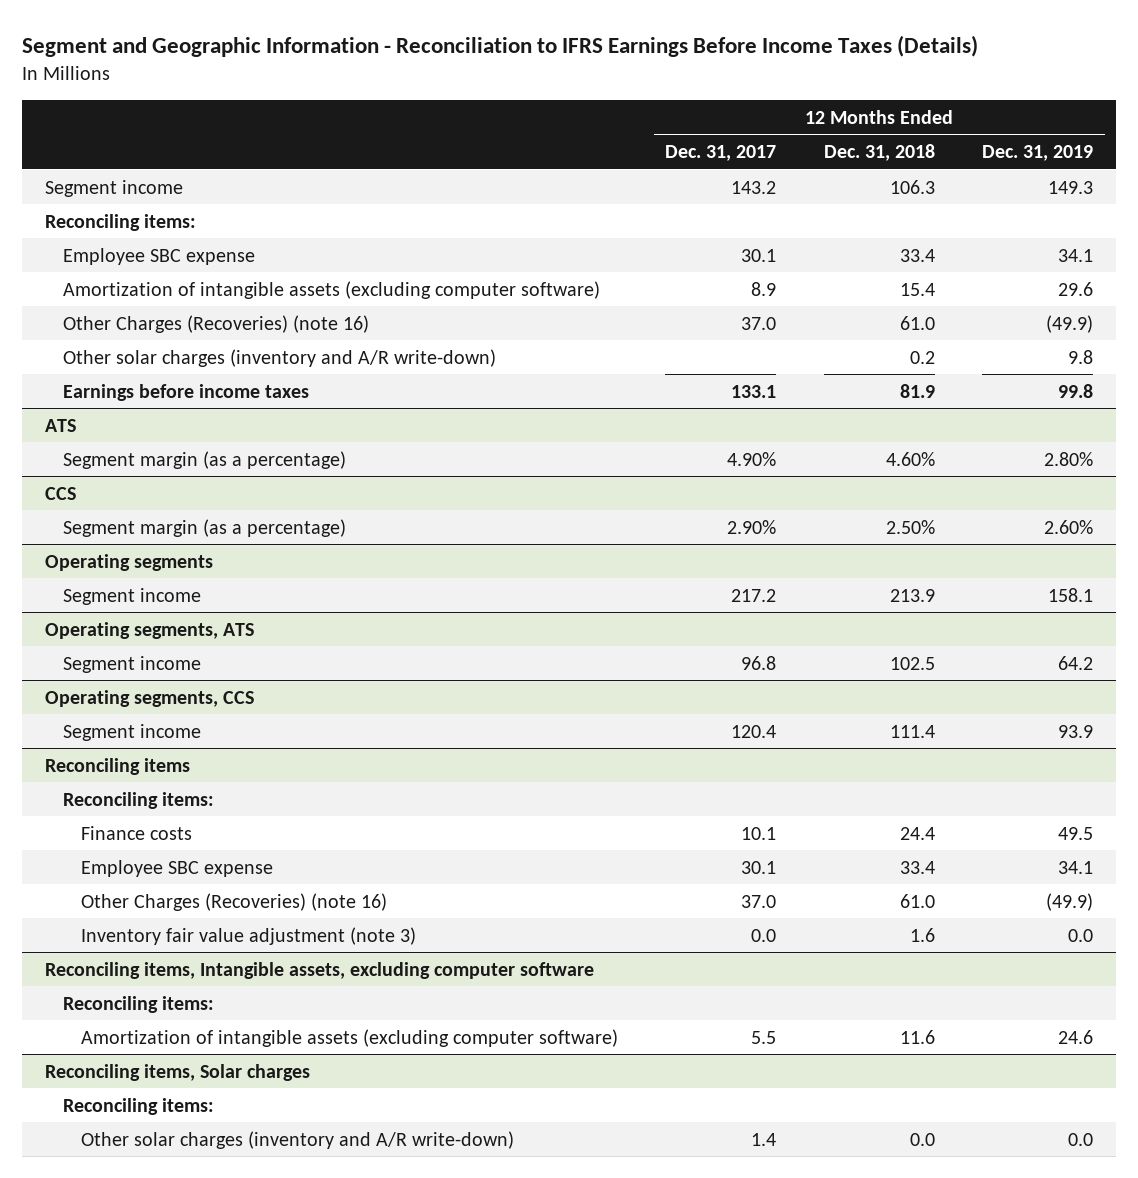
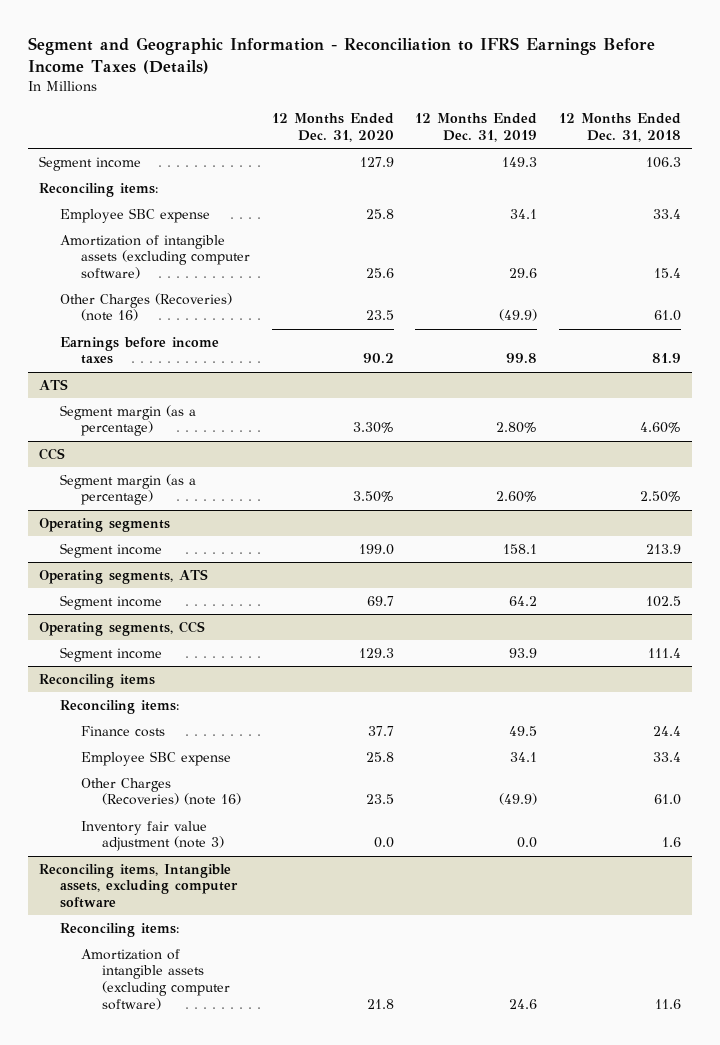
[665,145,777,162] Dec. 31, 2017 -> none
none -> [271,113,394,143] 12 Months Ended Dec. 31, 2020
[63,348,497,367] Other solar charges (inventory and A/R write-down) -> none
[45,1063,311,1081] Reconciling items, Solar charges -> none
[63,1097,215,1115] Reconciling items: -> none
[81,1130,515,1149] Other solar charges (inventory and A/R write-down) -> none

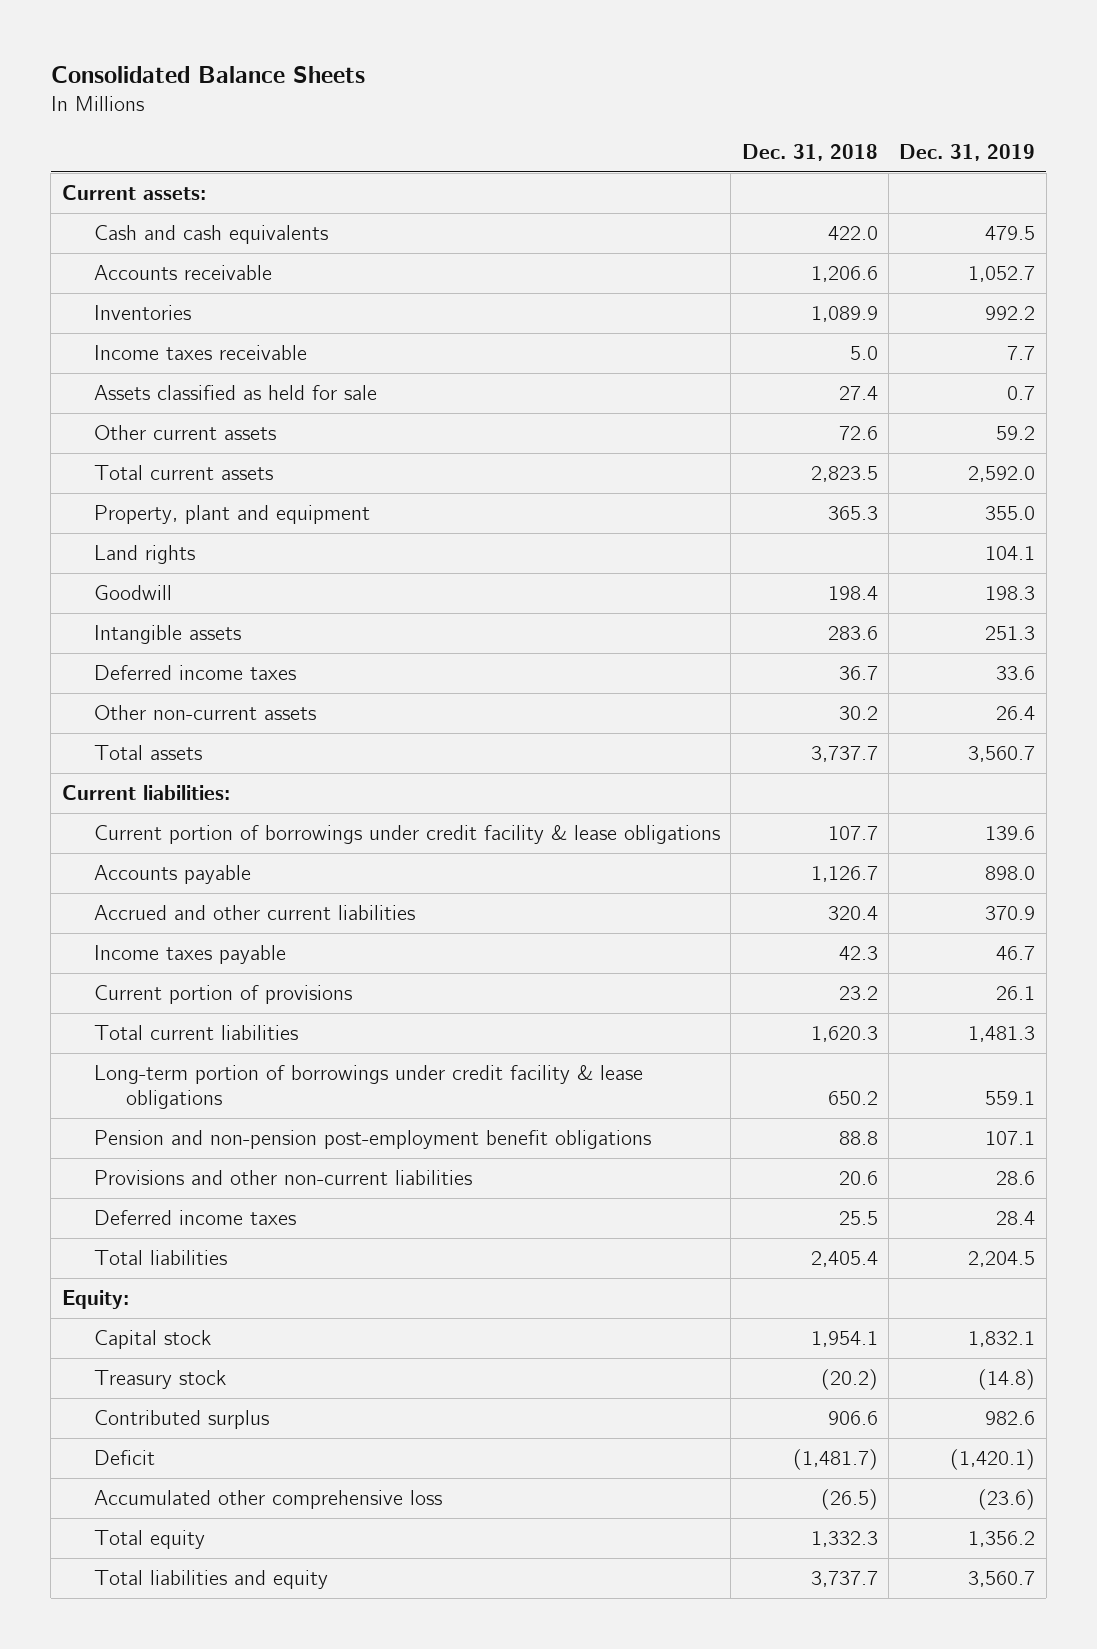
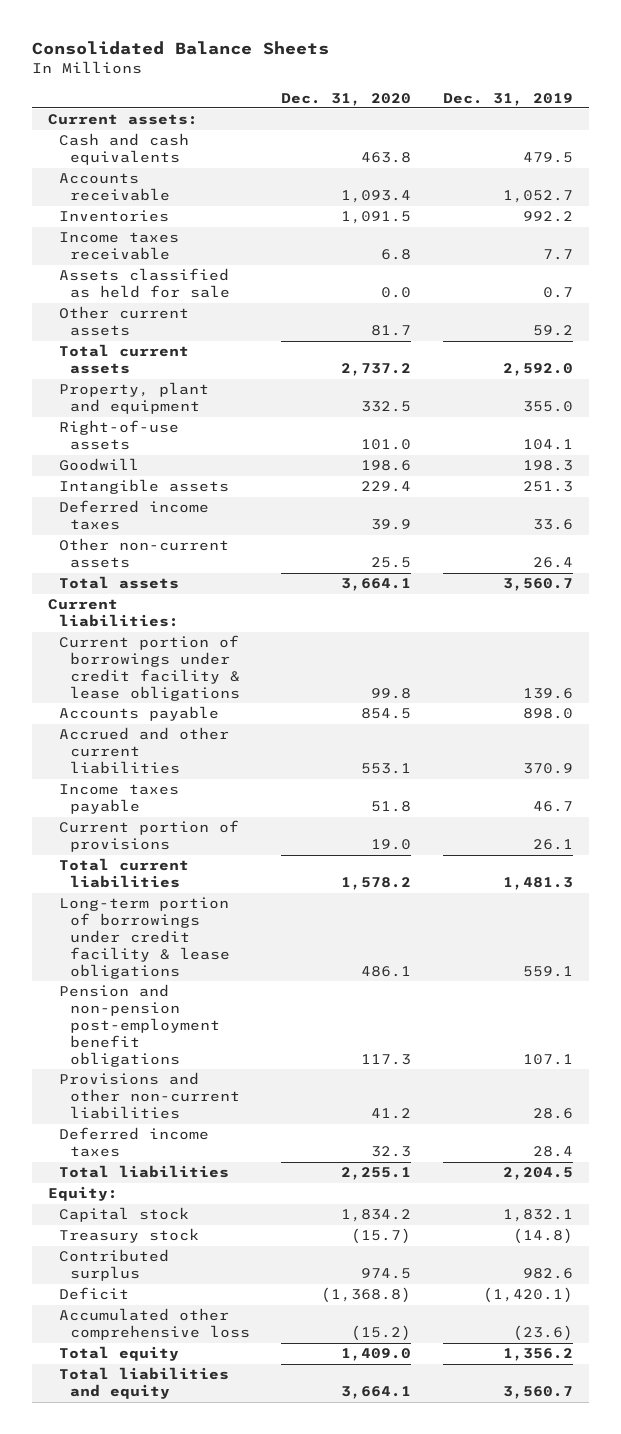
[741,143,878,161] Dec. 31, 2018 -> none
none -> [281,92,412,106] Dec. 31, 2020
[93,545,195,565] Land rights -> [58,420,179,451] Right-of-use assets

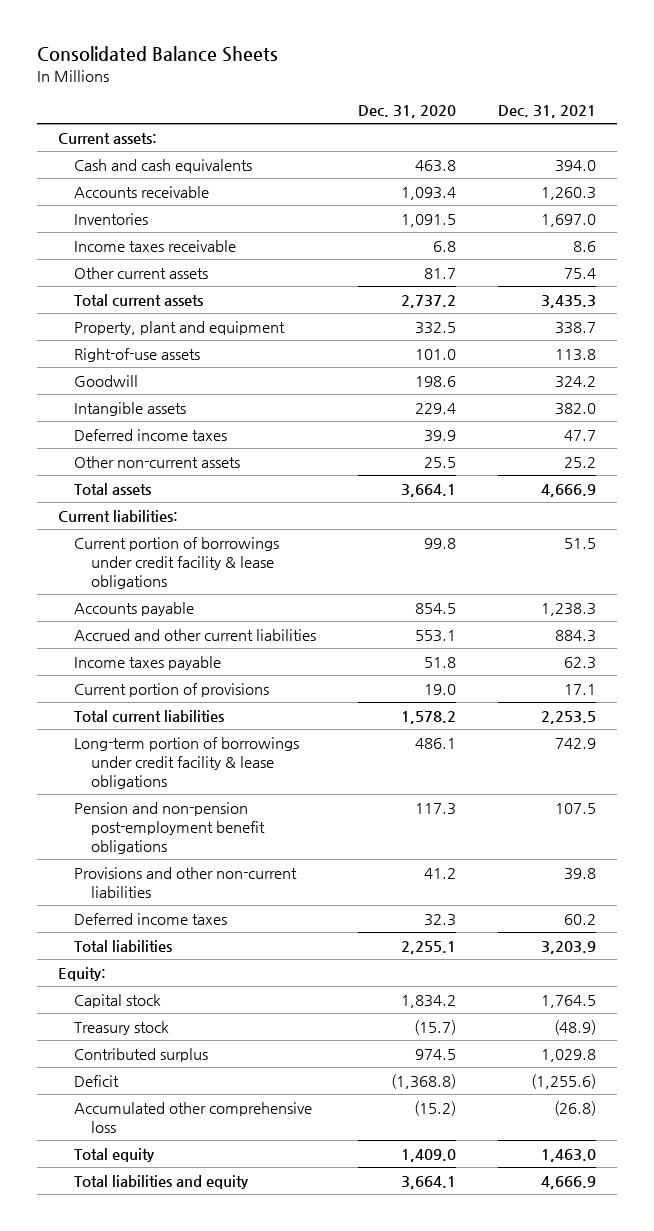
[442,92,573,106] Dec. 31, 2019 -> none
none -> [498,104,597,118] Dec. 31, 2021
[58,268,230,299] Assets classified as held for sale -> none

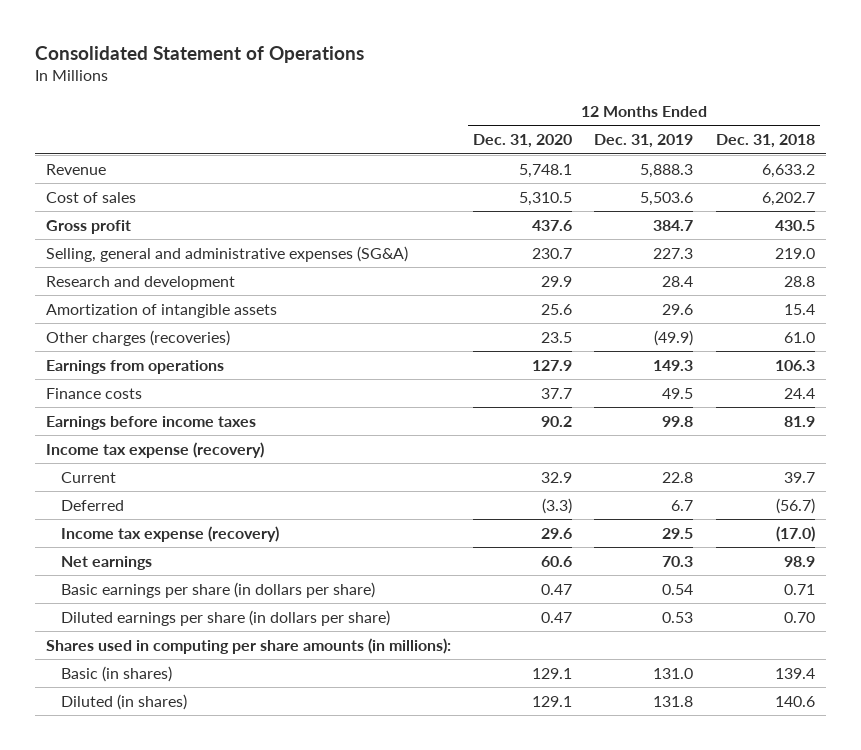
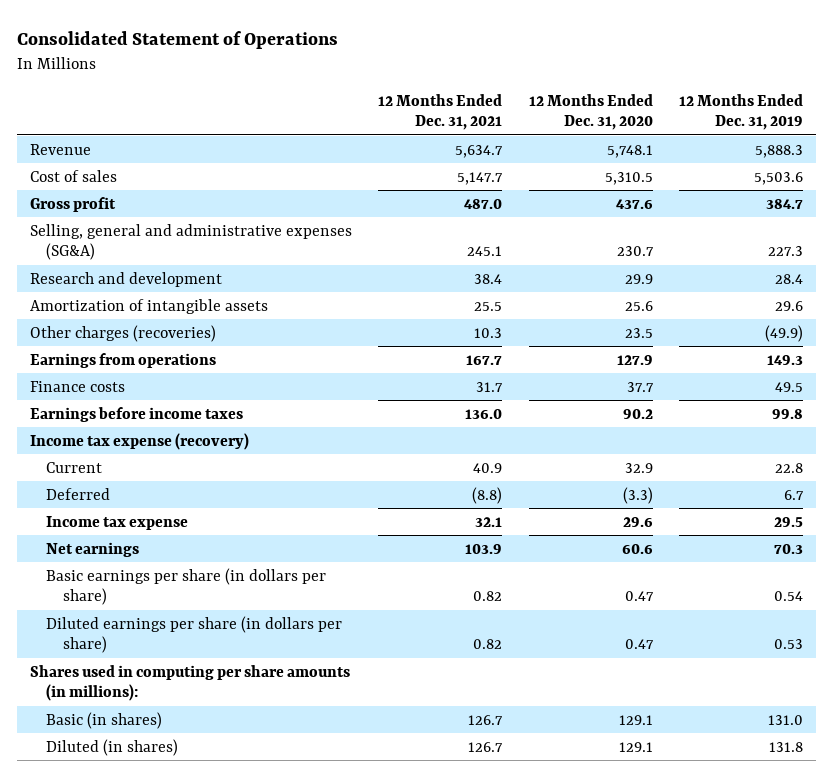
[715,134,815,149] Dec. 31, 2018 -> none
none -> [378,93,503,131] 12 Months Ended Dec. 31, 2021
[60,525,279,542] Income tax expense (recovery) -> [46,515,189,530] Income tax expense

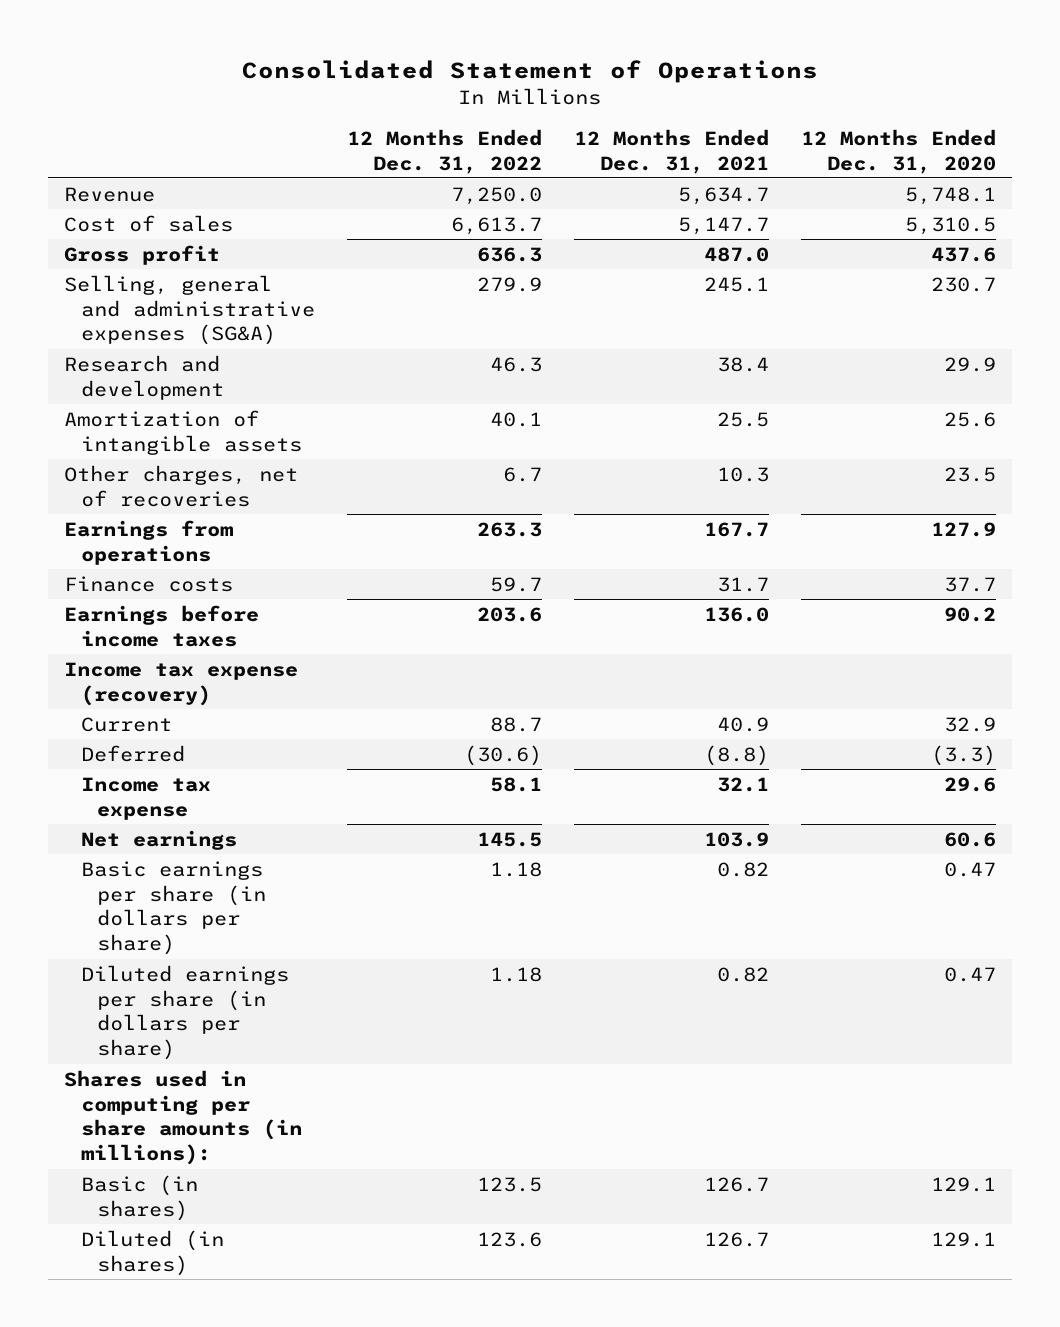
[678,93,803,131] 12 Months Ended Dec. 31, 2019 -> none
none -> [346,128,542,174] 12 Months Ended Dec. 31, 2022
[30,324,217,342] Other charges (recoveries) -> [64,464,299,507] Other charges, net of recoveries

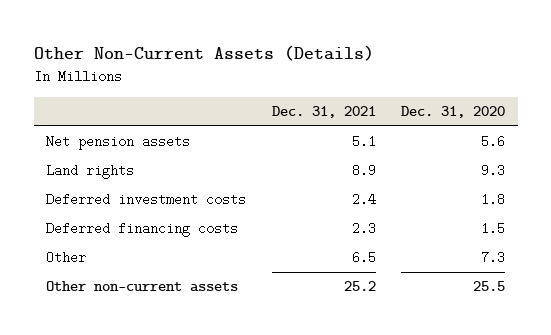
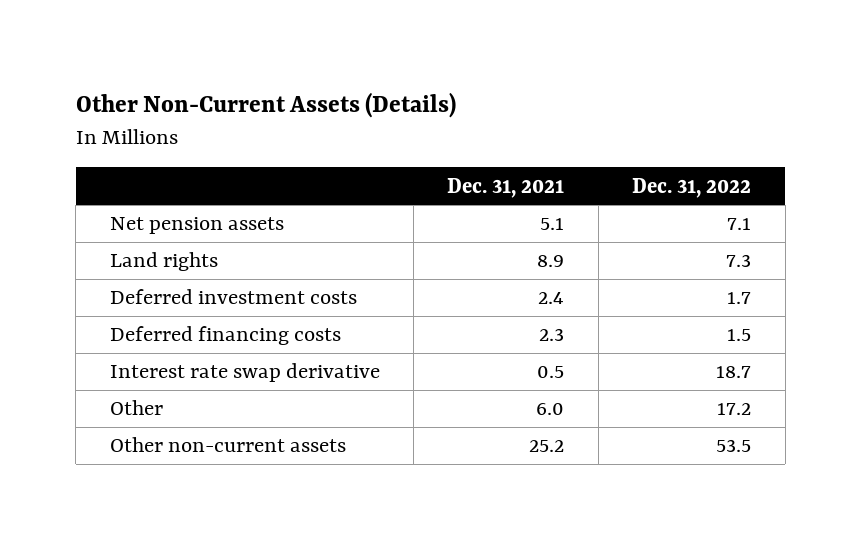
[400,106,505,119] Dec. 31, 2020 -> none
none -> [632,177,752,198] Dec. 31, 2022
none -> [109,363,380,383] Interest rate swap derivative
[351,251,376,265] 6.5 -> [536,403,565,416] 6.0

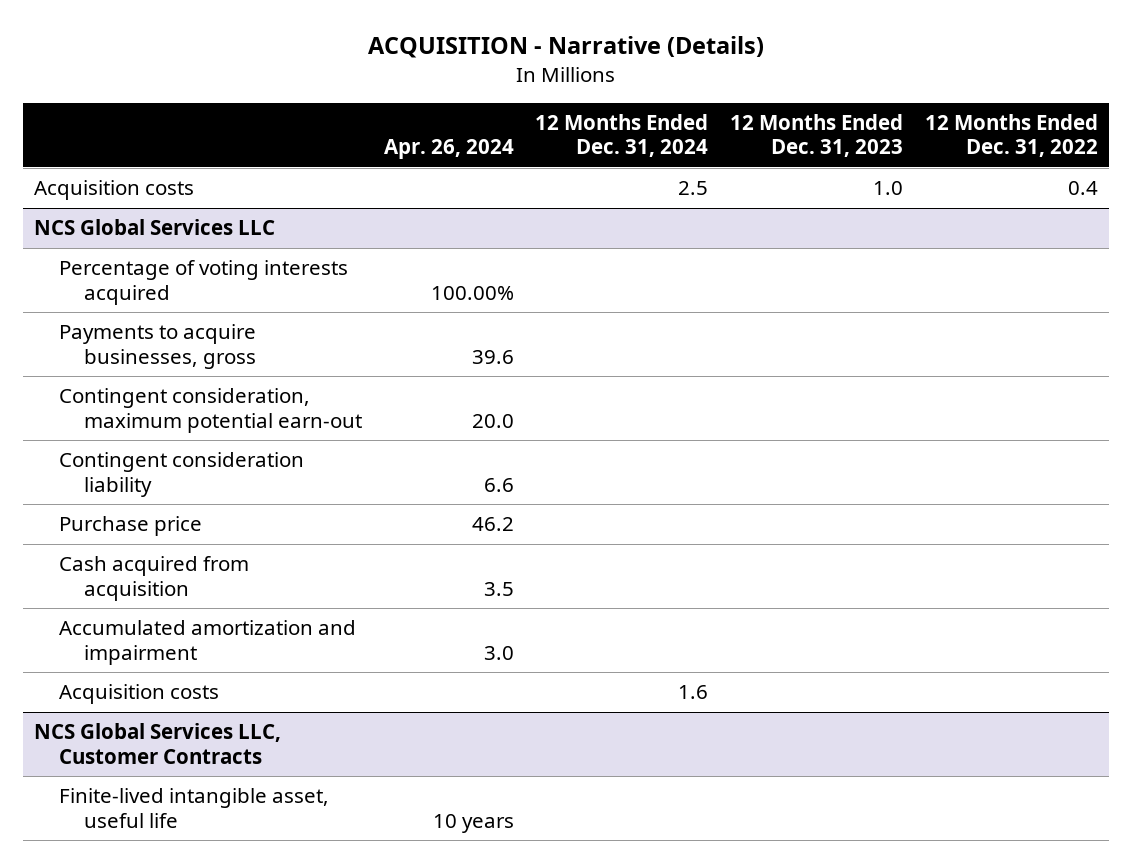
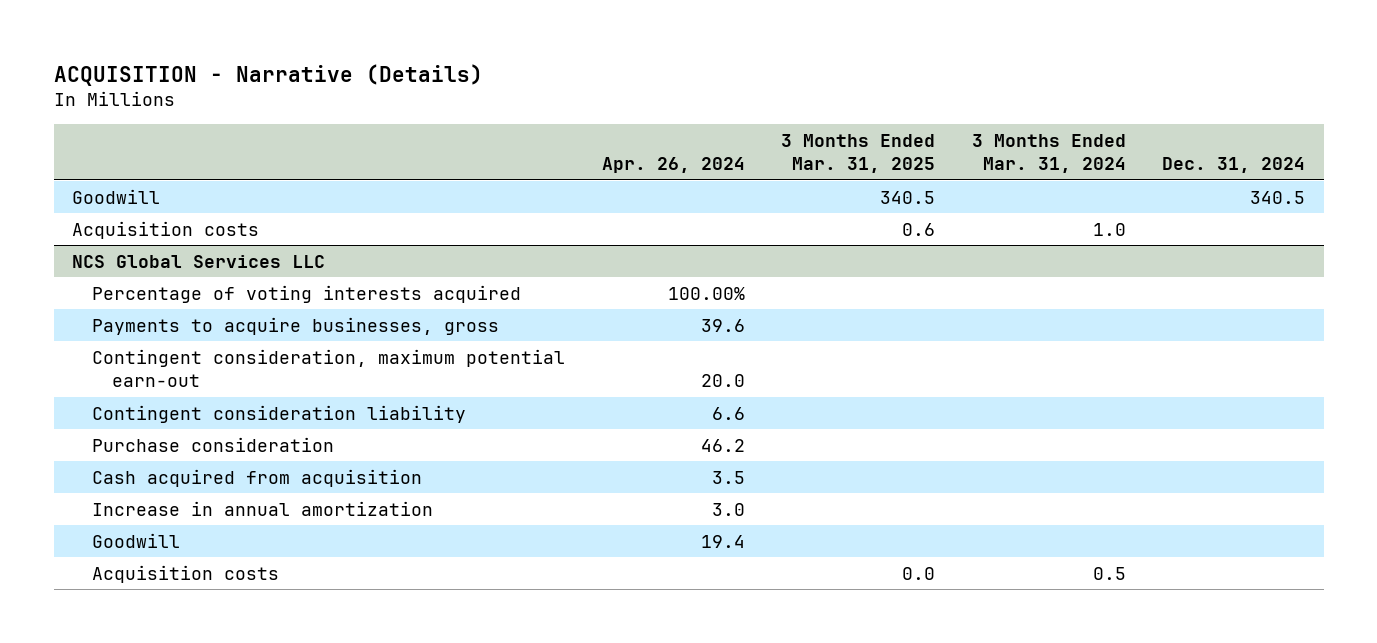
[535,113,709,158] 12 Months Ended Dec. 31, 2024 -> none
[730,113,904,158] 12 Months Ended Dec. 31, 2023 -> none
[924,113,1098,158] 12 Months Ended Dec. 31, 2022 -> none
none -> [781,133,936,174] 3 Months Ended Mar. 31, 2025
none -> [971,133,1126,174] 3 Months Ended Mar. 31, 2024
none -> [1162,157,1306,174] Dec. 31, 2024
none -> [71,188,160,204] Goodwill
[58,516,202,537] Purchase price -> [91,436,334,452] Purchase consideration
[58,620,356,665] Accumulated amortization and impairment -> [91,500,433,516] Increase in annual amortization
none -> [91,532,180,548] Goodwill
[33,723,281,764] NCS Global Services LLC, Customer Contracts -> none
[58,788,329,828] Finite-lived intangible asset, useful life -> none

